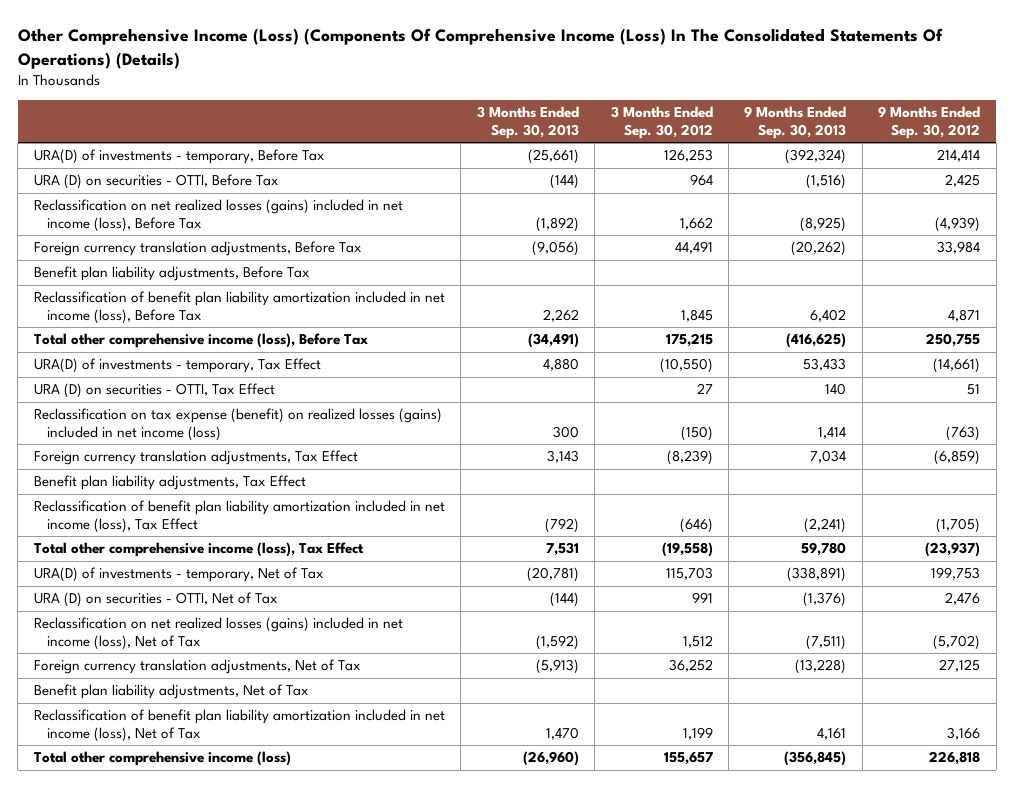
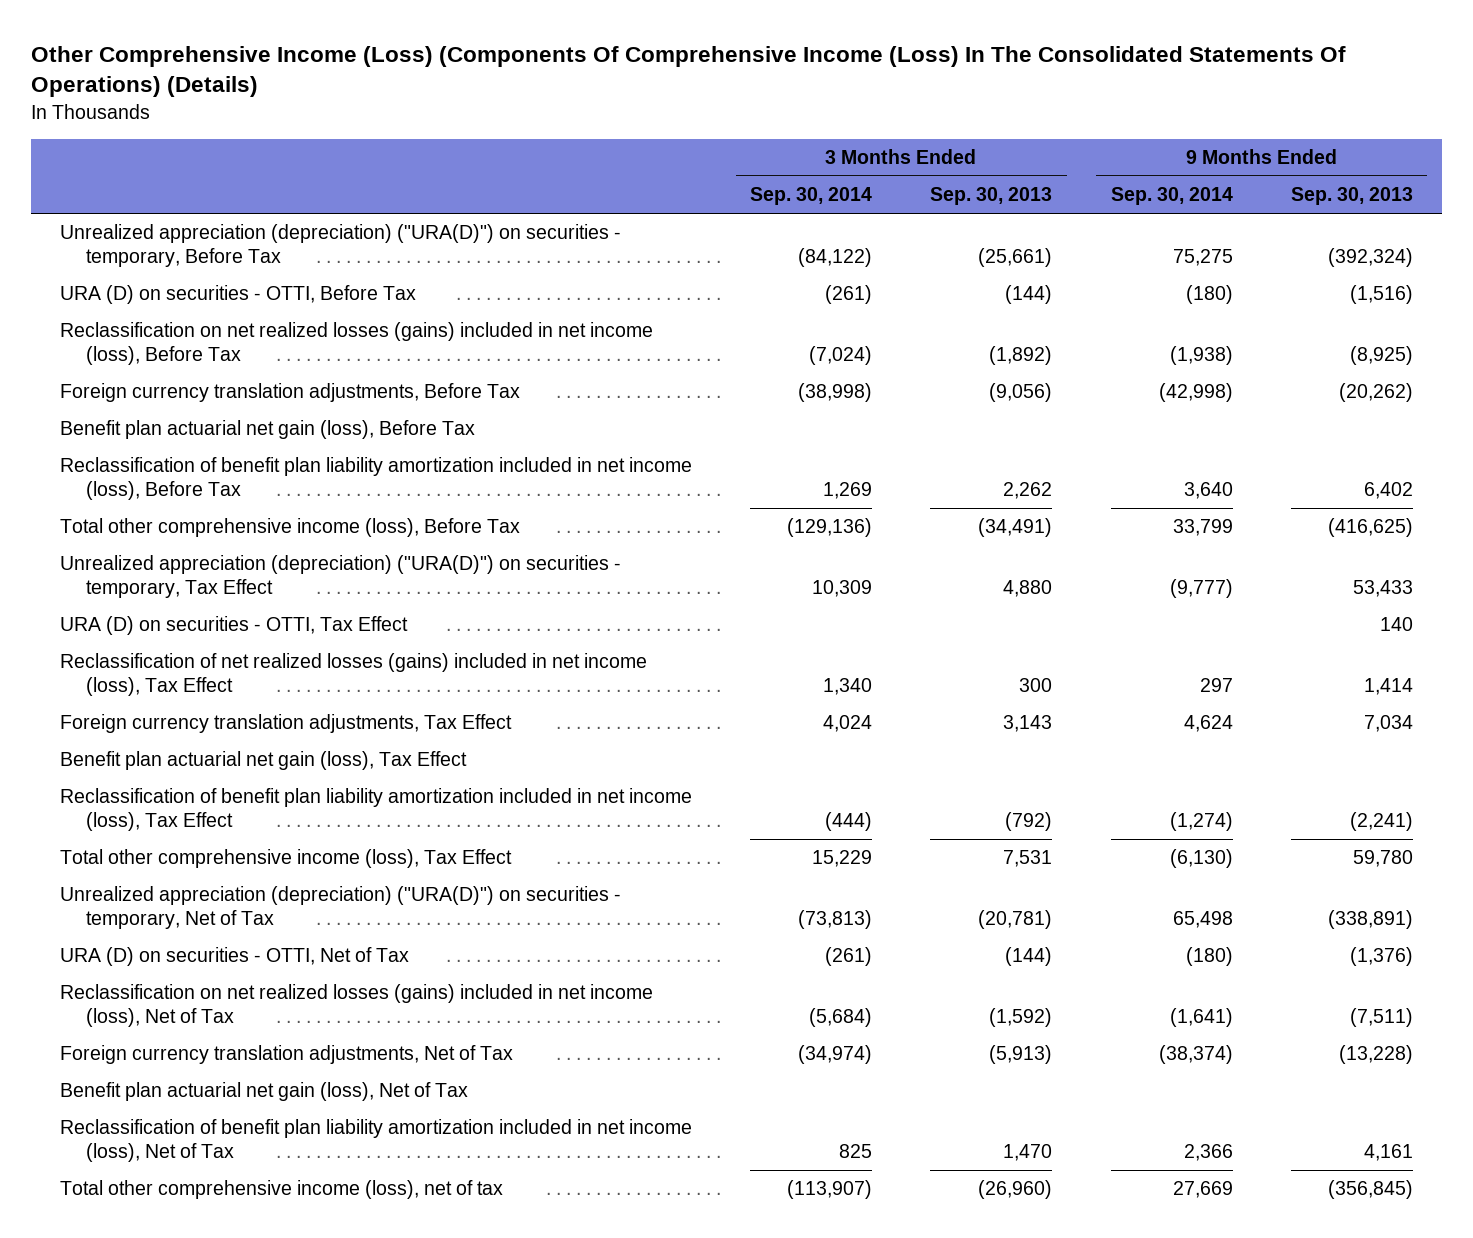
[610,106,713,139] 3 Months Ended Sep. 30, 2012 -> none
[878,106,981,139] 9 Months Ended Sep. 30, 2012 -> none
none -> [750,187,873,206] Sep. 30, 2014
none -> [1110,187,1233,206] Sep. 30, 2014
[33,149,325,165] URA(D) of investments - temporary, Before Tax -> [60,224,622,268] Unrealized appreciation (depreciation) ("URA(D)") on securities - temporary, Before Tax
[33,266,310,282] Benefit plan liability adjustments, Before Tax -> [60,420,476,440] Benefit plan actuarial net gain (loss), Before Tax
[33,358,321,374] URA(D) of investments - temporary, Tax Effect -> [60,555,622,599] Unrealized appreciation (depreciation) ("URA(D)") on securities - temporary, Tax Effect
[33,408,442,442] Reclassification on tax expense (benefit) on realized losses (gains) included in net income (loss) -> [60,653,648,697] Reclassification of net realized losses (gains) included in net income (loss), Tax Effect
[33,475,306,491] Benefit plan liability adjustments, Tax Effect -> [60,751,468,771] Benefit plan actuarial net gain (loss), Tax Effect
[33,567,324,583] URA(D) of investments - temporary, Net of Tax -> [60,886,622,930] Unrealized appreciation (depreciation) ("URA(D)") on securities - temporary, Net of Tax
[33,684,309,700] Benefit plan liability adjustments, Net of Tax -> [60,1082,469,1102] Benefit plan actuarial net gain (loss), Net of Tax
[33,751,291,767] Total other comprehensive income (loss) -> [60,1180,504,1200] Total other comprehensive income (loss), net of tax

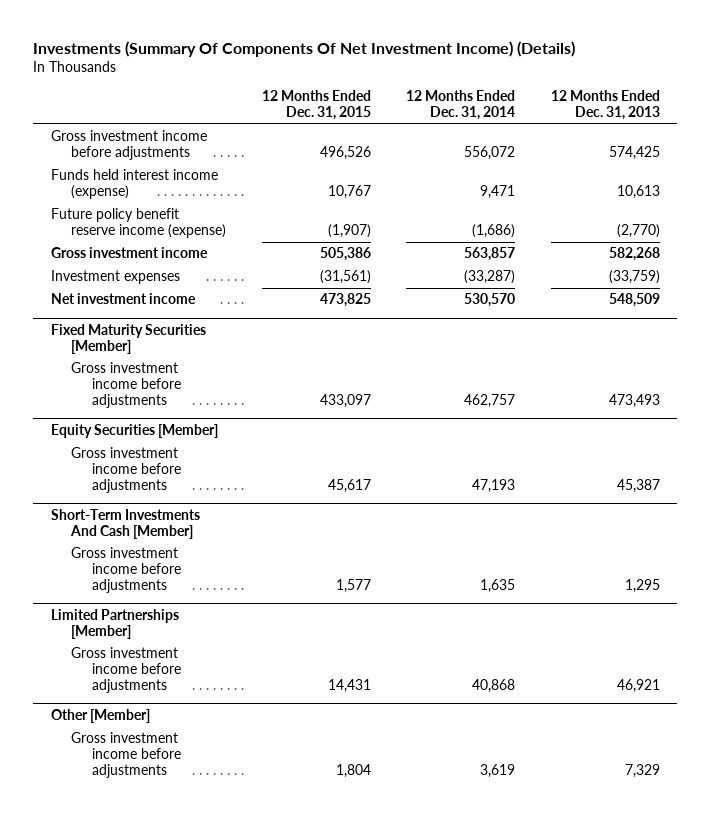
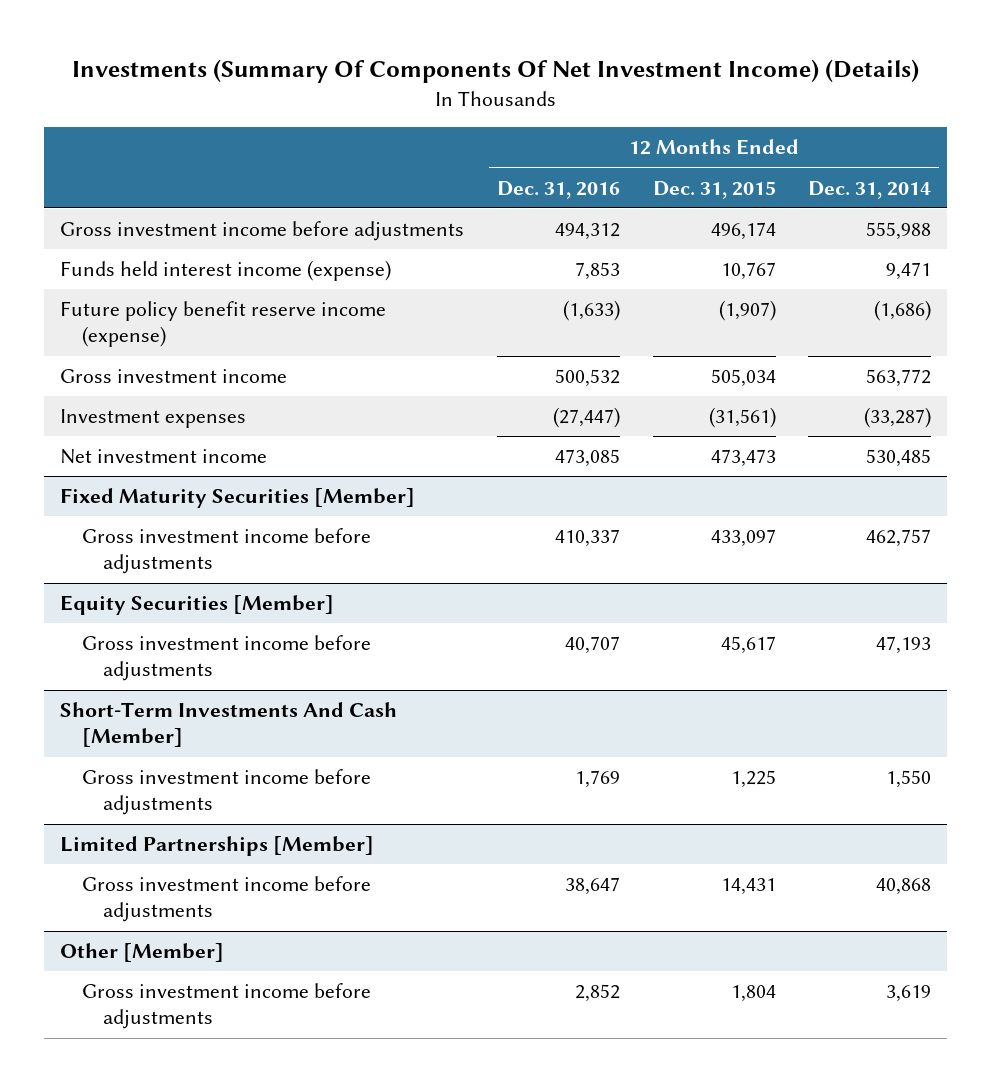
[550,90,660,121] 12 Months Ended Dec. 31, 2013 -> none
none -> [496,180,620,199] Dec. 31, 2016
[319,145,371,160] 496,526 -> [710,222,776,241] 496,174
[464,145,516,160] 556,072 -> [866,222,932,241] 555,988
[319,247,371,262] 505,386 -> [710,369,776,388] 505,034
[464,247,516,262] 563,857 -> [866,369,932,388] 563,772
[319,293,371,308] 473,825 -> [710,449,776,468] 473,473
[464,293,516,308] 530,570 -> [866,449,932,468] 530,485
[335,578,371,593] 1,577 -> [730,770,776,789] 1,225
[480,578,516,593] 1,635 -> [886,770,932,789] 1,550

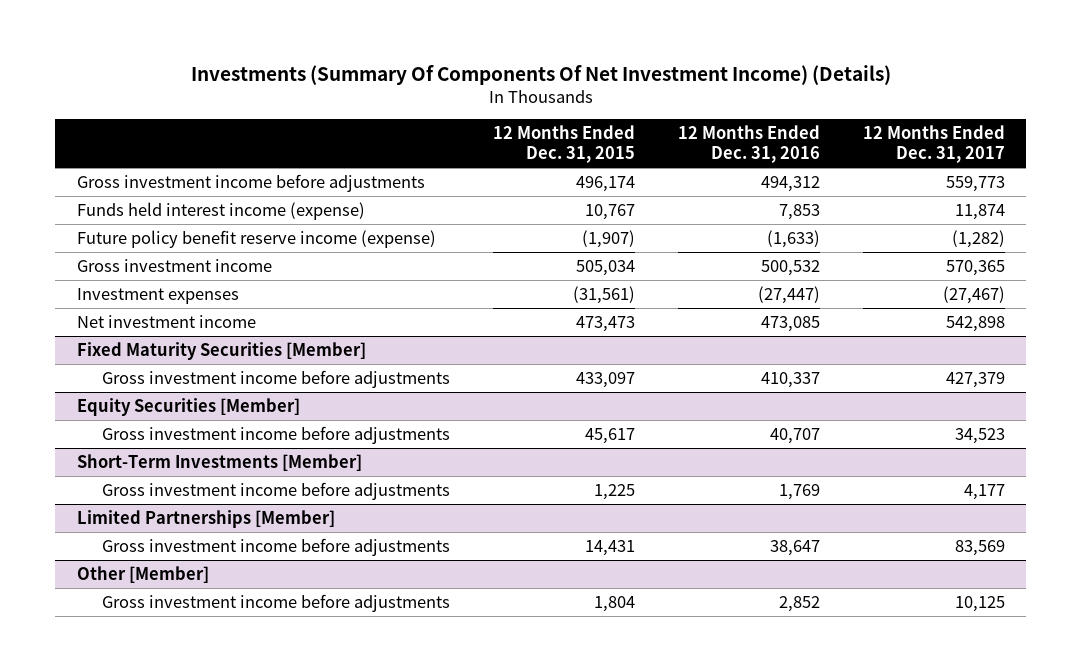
[808,180,932,199] Dec. 31, 2014 -> none
none -> [862,125,1005,164] 12 Months Ended Dec. 31, 2017
[60,702,398,748] Short-Term Investments And Cash [Member] -> [76,453,362,471] Short-Term Investments [Member]

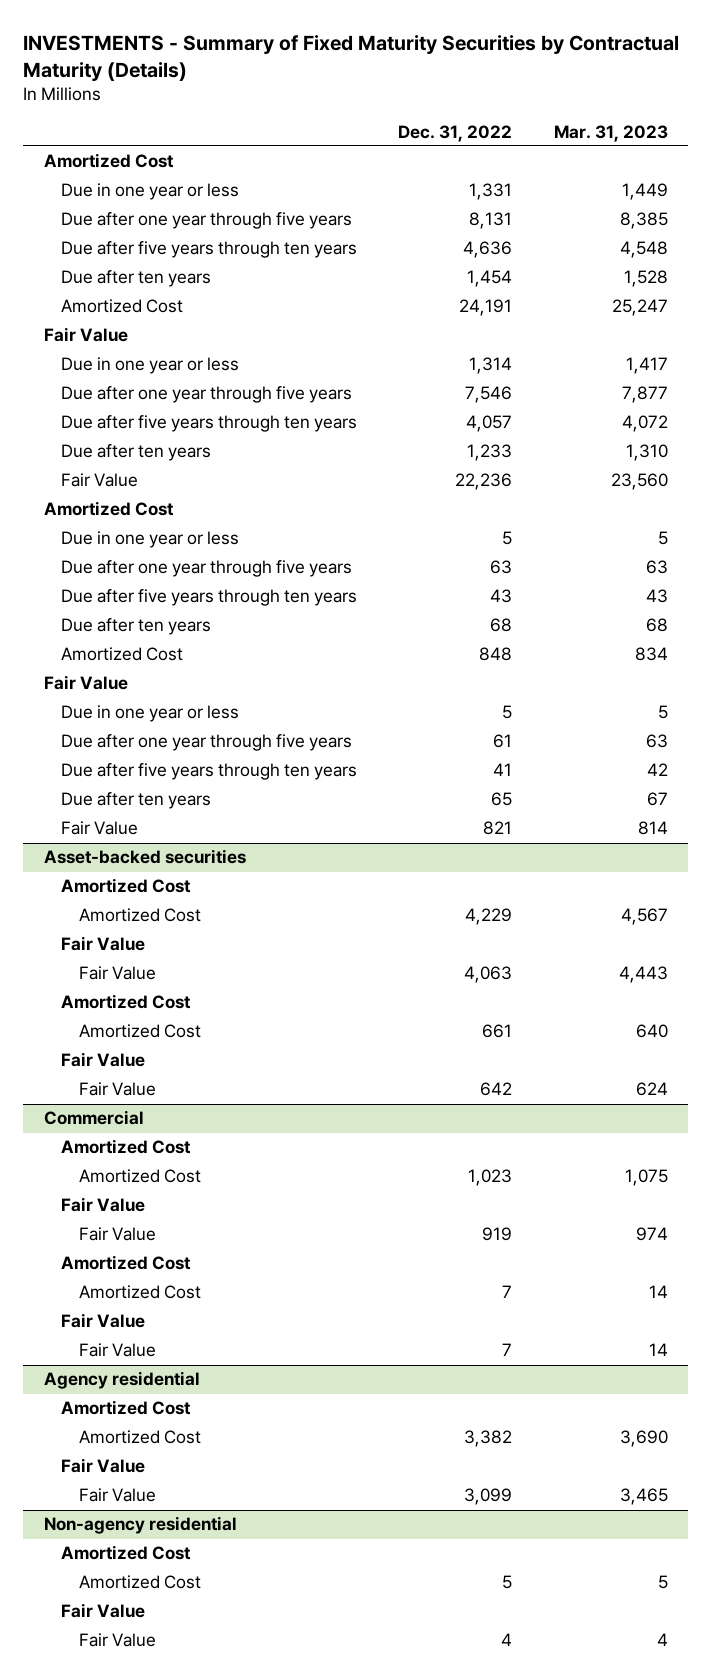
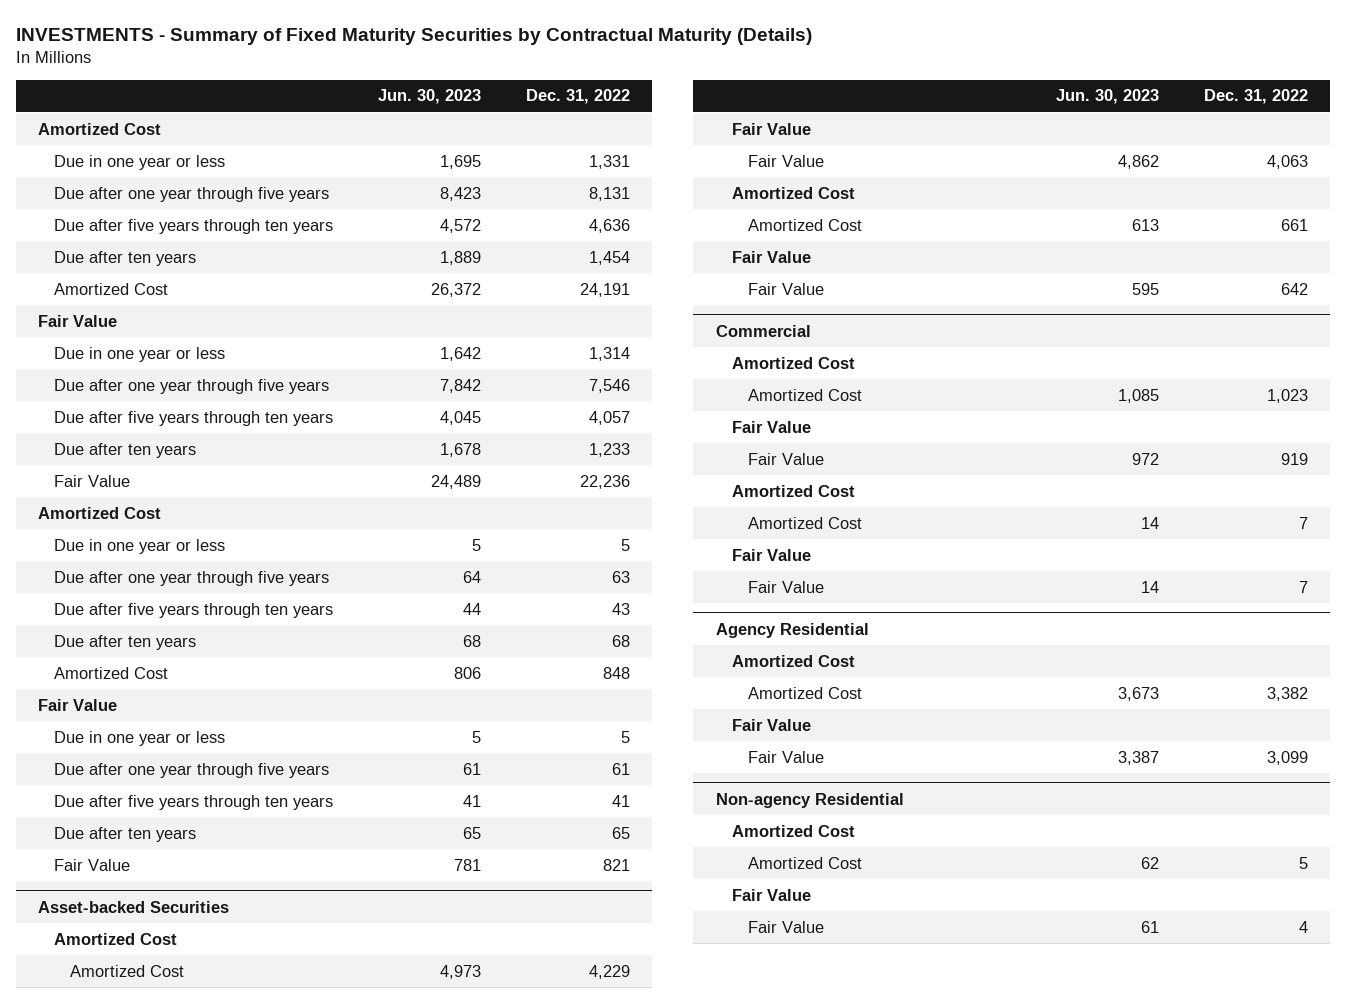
[553,124,668,142] Mar. 31, 2023 -> none
none -> [378,89,482,105] Jun. 30, 2023
[43,849,246,865] Asset-backed securities -> [38,900,230,913] Asset-backed Securities
[43,1371,200,1390] Agency residential -> [715,622,869,638] Agency Residential
[43,1516,237,1535] Non-agency residential -> [715,792,904,808] Non-agency Residential

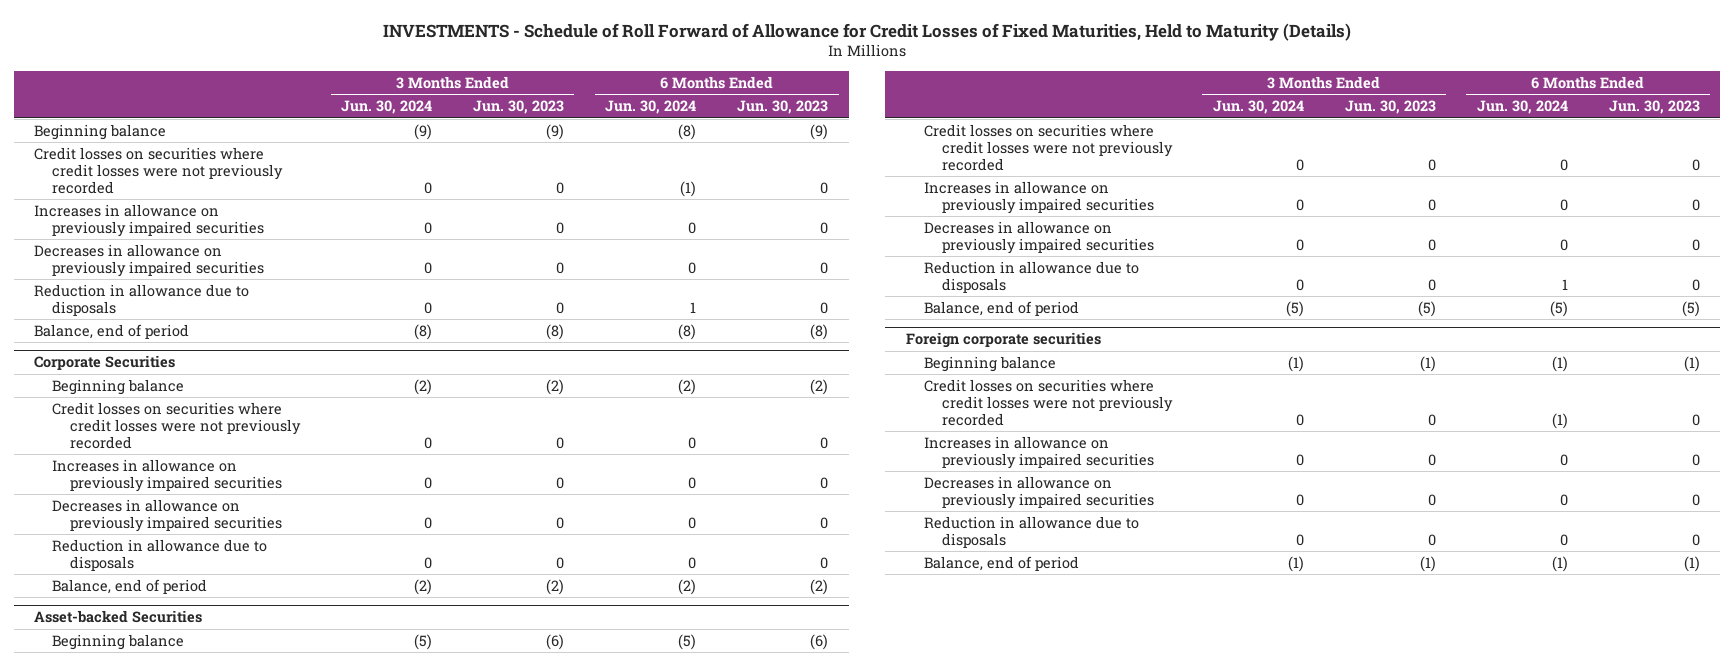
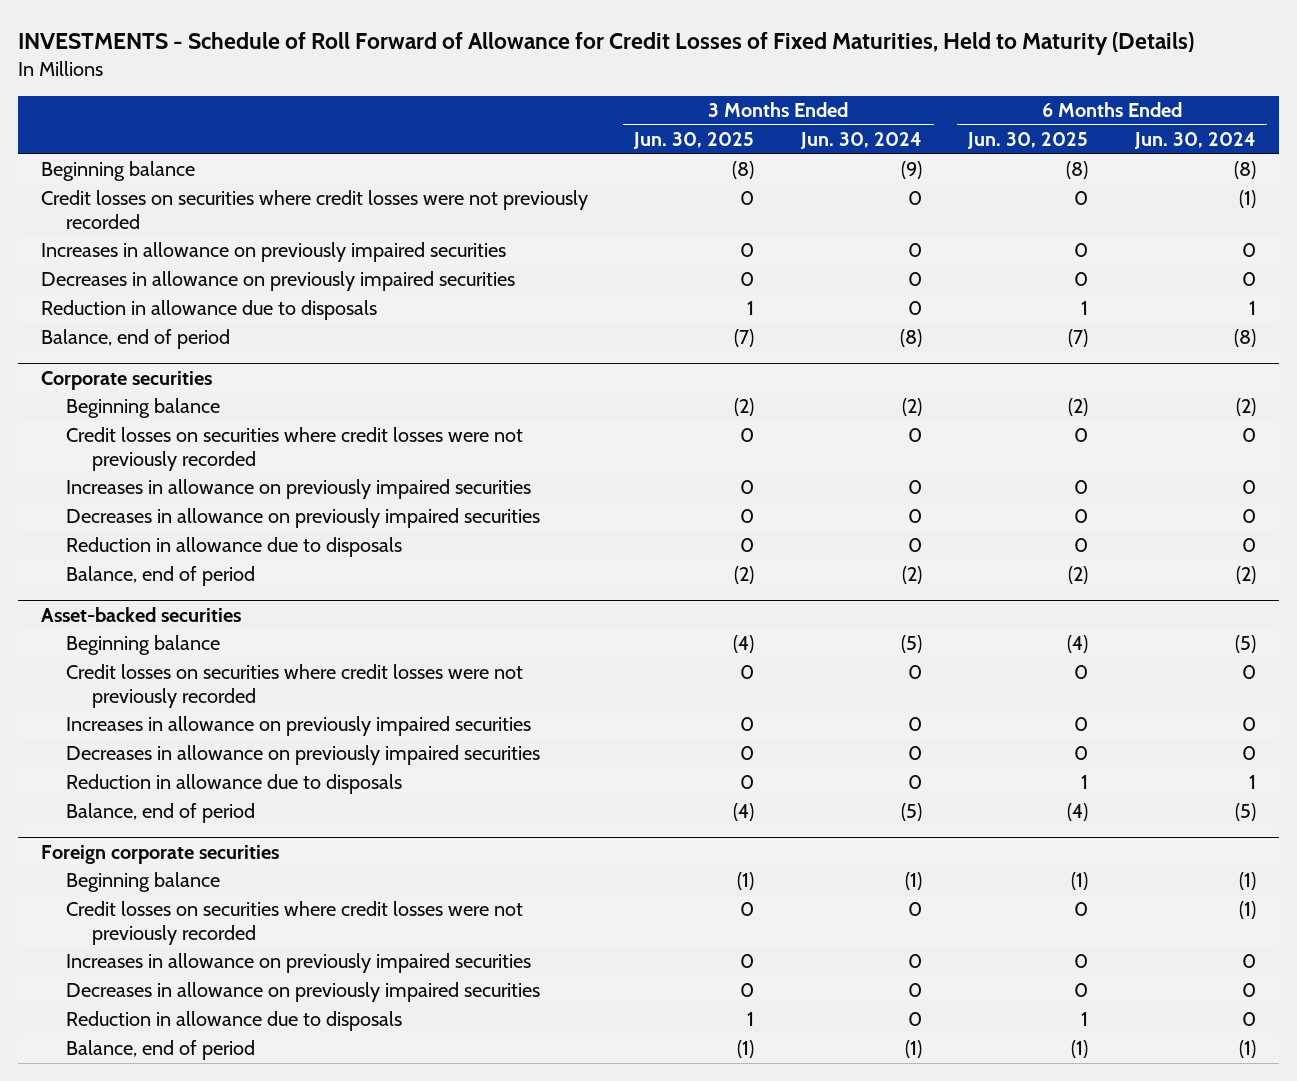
[473,100,565,115] Jun. 30, 2023 -> none
[737,100,829,115] Jun. 30, 2023 -> none
none -> [633,132,755,150] Jun. 30, 2025
none -> [967,132,1089,150] Jun. 30, 2025
[34,355,176,371] Corporate Securities -> [41,371,213,391] Corporate securities
[34,610,203,624] Asset-backed Securities -> [41,607,242,623] Asset-backed securities

